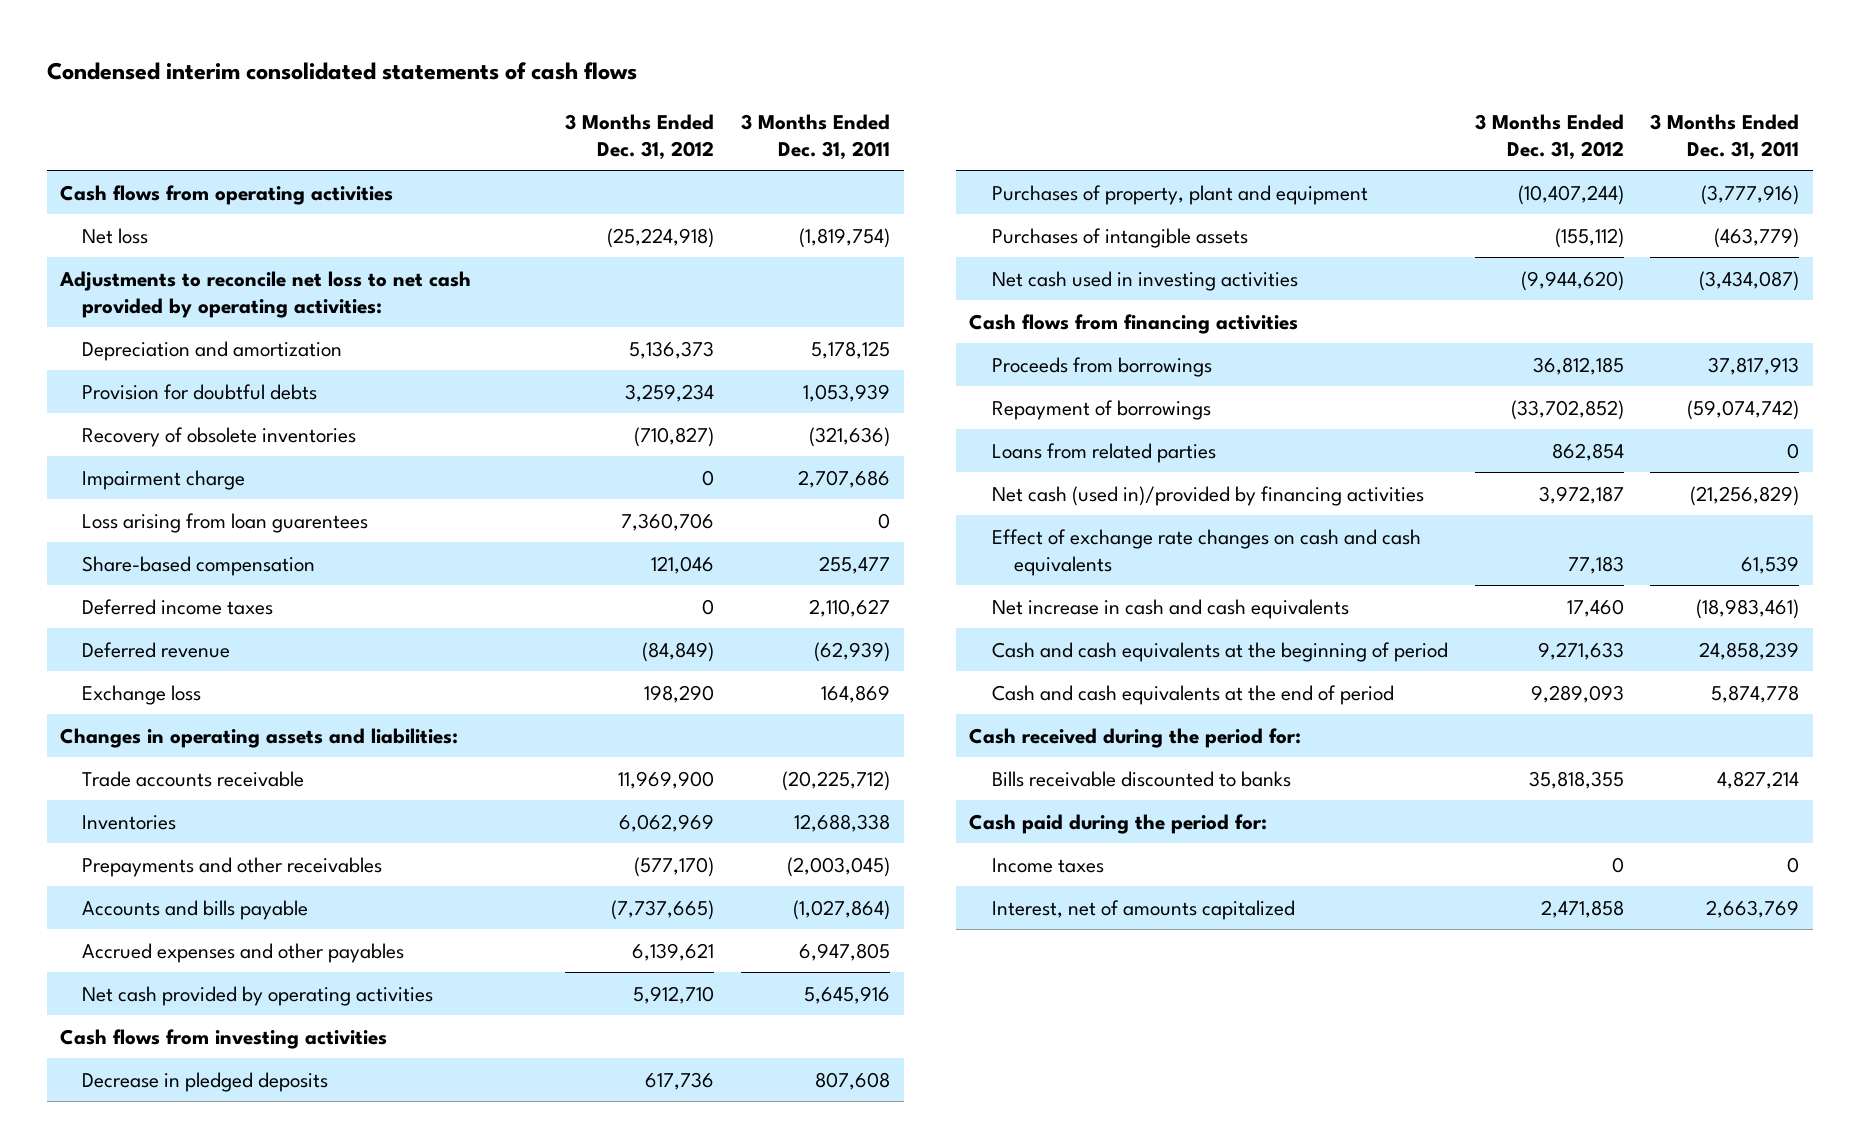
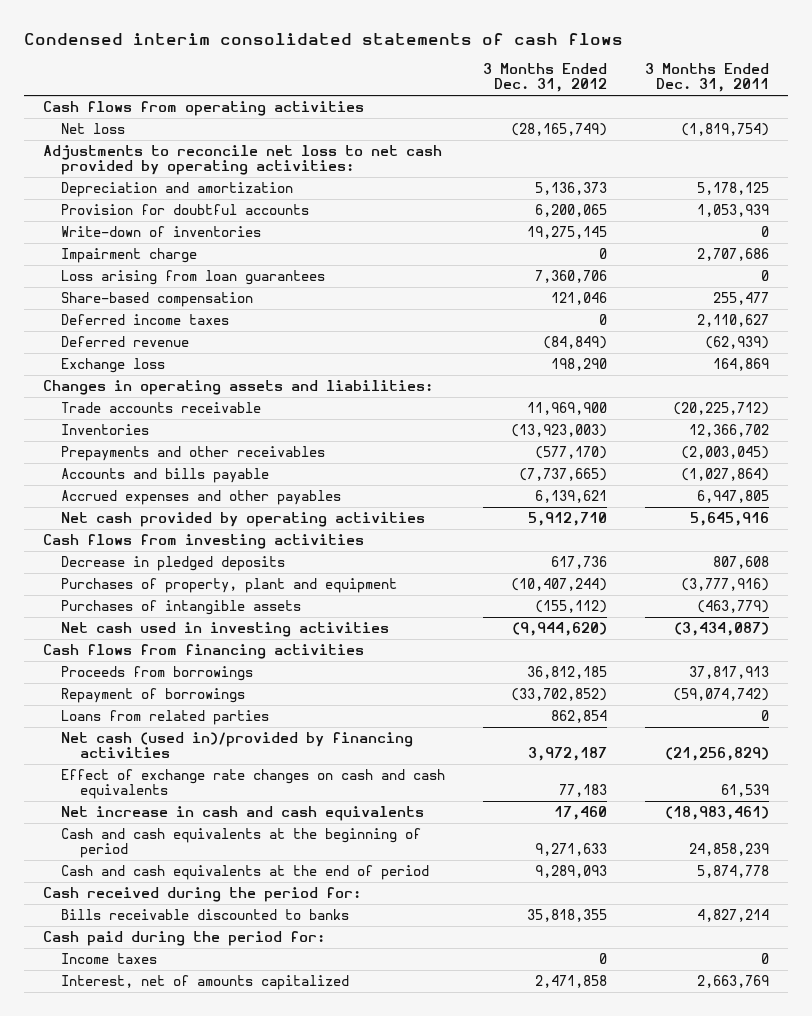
[607,227,715,248] (25,224,918) -> [511,122,608,136] (28,165,749)
[82,426,357,447] Recovery of obsolete inventories -> none
[82,383,318,400] Provision for doubtful debts -> [61,203,310,215] Provision for doubtful accounts
[625,383,715,402] 3,259,234 -> [535,203,608,217] 6,200,065
none -> [61,225,262,237] Write-down of inventories
[82,512,369,533] Loss arising from loan guarentees -> [61,269,326,285] Loss arising from loan guarantees
[619,813,715,832] 6,062,969 -> [511,423,608,437] (13,923,003)
[794,813,891,832] 12,688,338 -> [688,423,769,437] 12,366,702

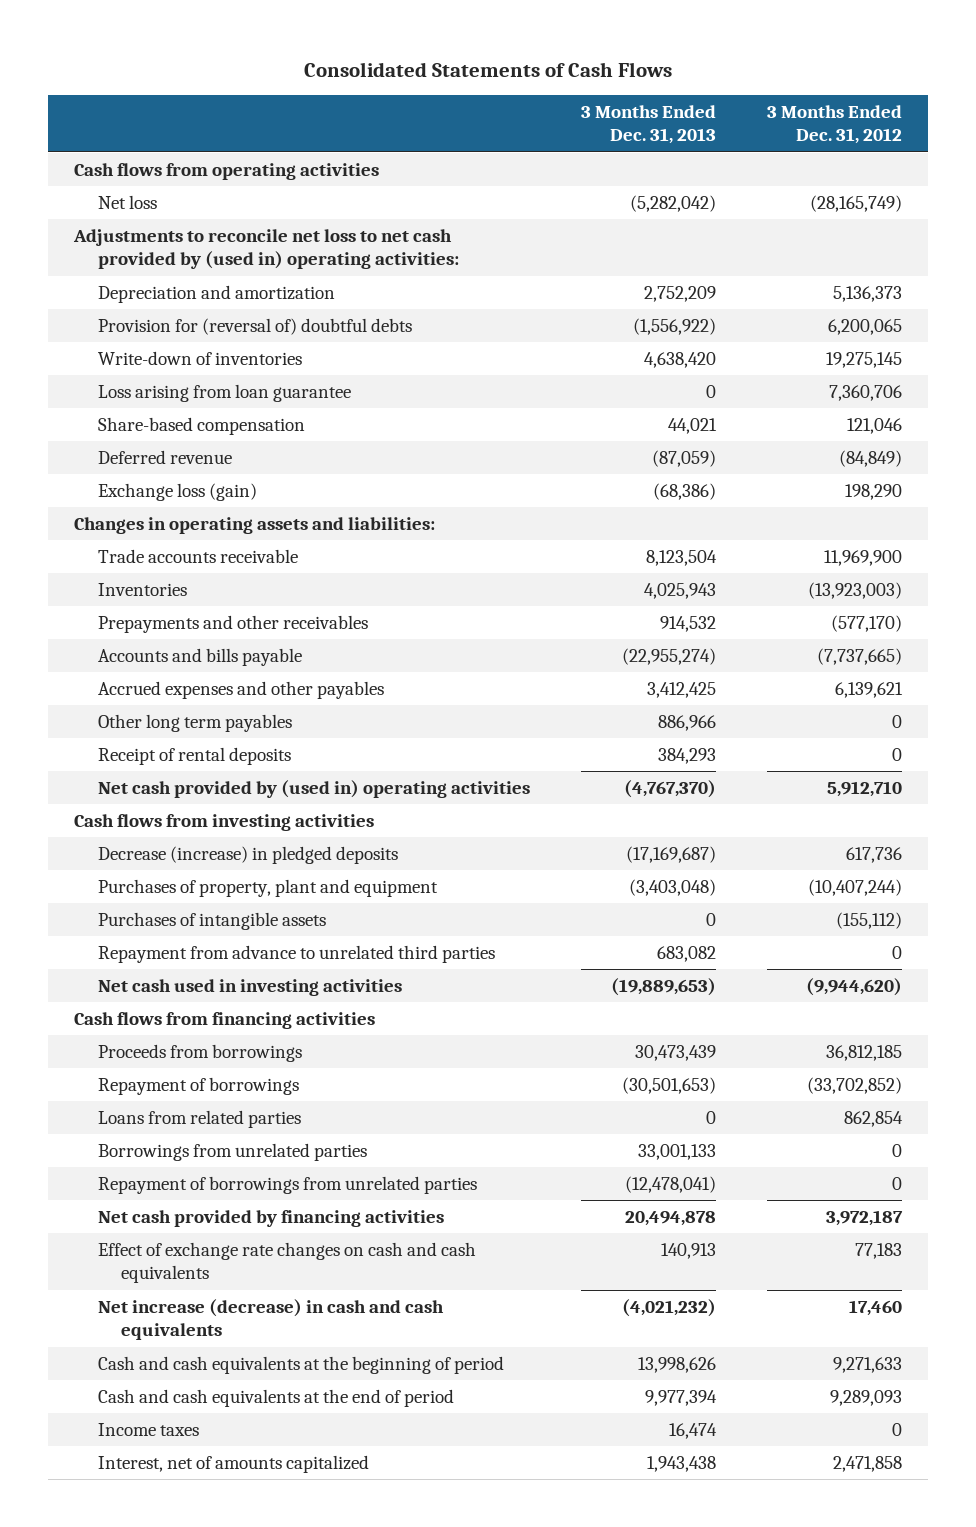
[24,32,624,45] Condensed interim consolidated statements of cash flows -> [304,61,673,77] Consolidated Statements of Cash Flows
[644,62,769,93] 3 Months Ended Dec. 31, 2011 -> none
none -> [580,104,716,145] 3 Months Ended Dec. 31, 2013
[42,144,442,176] Adjustments to reconcile net loss to net cash provided by operating activities: -> [72,228,459,270] Adjustments to reconcile net loss to net cash provided by (used in) operating activities:
[61,203,310,215] Provision for doubtful accounts -> [97,317,412,335] Provision for (reversal of) doubtful debts
[61,247,198,263] Impairment charge -> none
[61,269,326,285] Loss arising from loan guarantees -> [97,383,351,402] Loss arising from loan guarantee
[61,313,230,325] Deferred income taxes -> none
[61,357,166,373] Exchange loss -> [97,482,257,501] Exchange loss (gain)
none -> [97,713,292,732] Other long term payables
none -> [97,746,291,765] Receipt of rental deposits
[61,511,426,527] Net cash provided by operating activities -> [97,779,530,798] Net cash provided by (used in) operating activities
[61,555,286,571] Decrease in pledged deposits -> [97,845,398,864] Decrease (increase) in pledged deposits
none -> [97,944,495,963] Repayment from advance to unrelated third parties
none -> [97,1142,367,1161] Borrowings from unrelated parties
none -> [97,1175,477,1194] Repayment of borrowings from unrelated parties
[61,731,414,759] Net cash (used in)/provided by financing activities -> [97,1209,444,1227] Net cash provided by financing activities
[61,805,425,821] Net increase in cash and cash equivalents -> [97,1298,444,1341] Net increase (decrease) in cash and cash equivalents
[42,886,361,902] Cash received during the period for: -> none
[61,908,350,920] Bills receivable discounted to banks -> none
[42,930,325,946] Cash paid during the period for: -> none

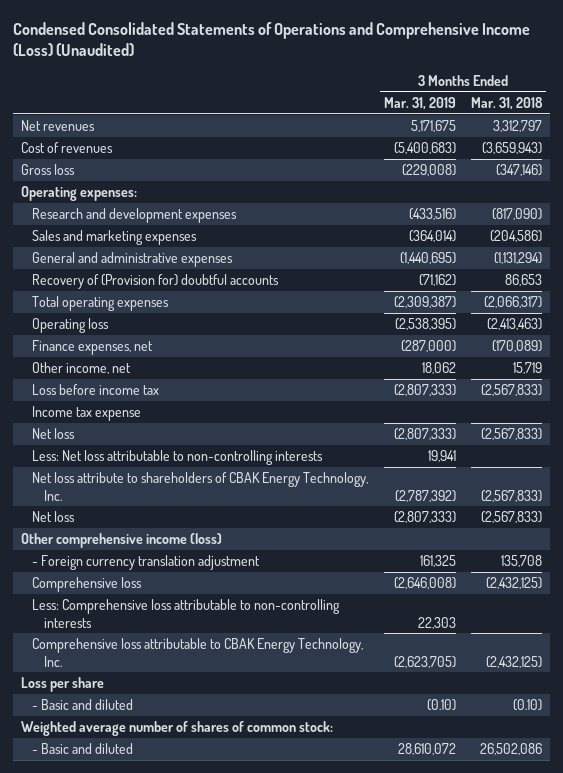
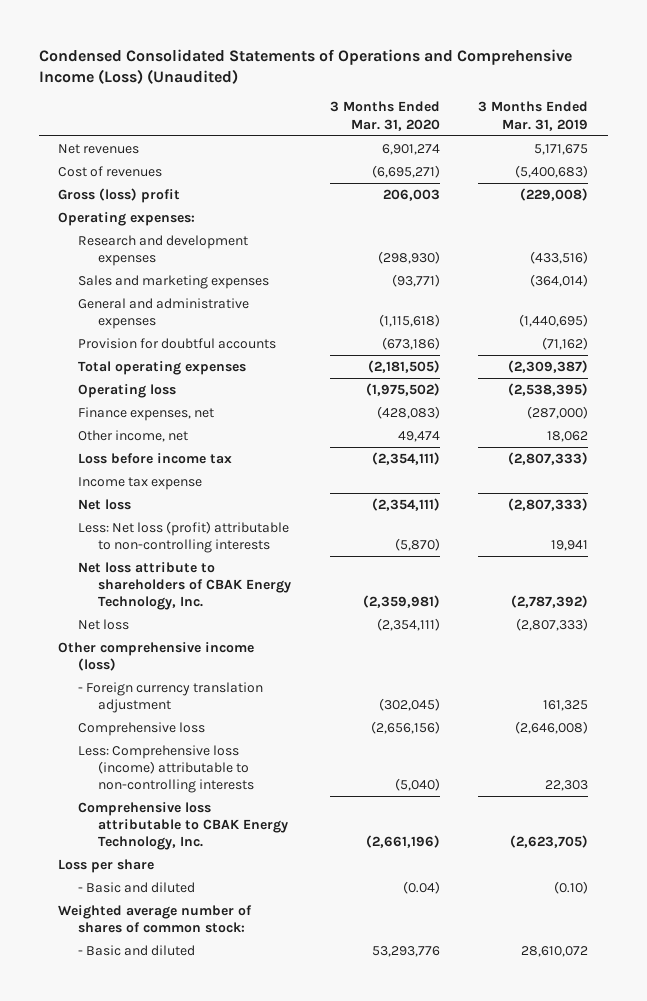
[470,96,543,110] Mar. 31, 2018 -> none
none -> [329,101,440,131] 3 Months Ended Mar. 31, 2020
[20,163,75,175] Gross loss -> [58,187,181,203] Gross (loss) profit
[32,273,280,289] Recovery of (Provision for) doubtful accounts -> [78,337,277,349] Provision for doubtful accounts
[32,449,324,465] Less: Net loss attributable to non-controlling interests -> [78,520,290,553] Less: Net loss (profit) attributable to non-controlling interests
[32,598,341,628] Less: Comprehensive loss attributable to non-controlling interests -> [78,744,254,793] Less: Comprehensive loss (income) attributable to non-controlling interests

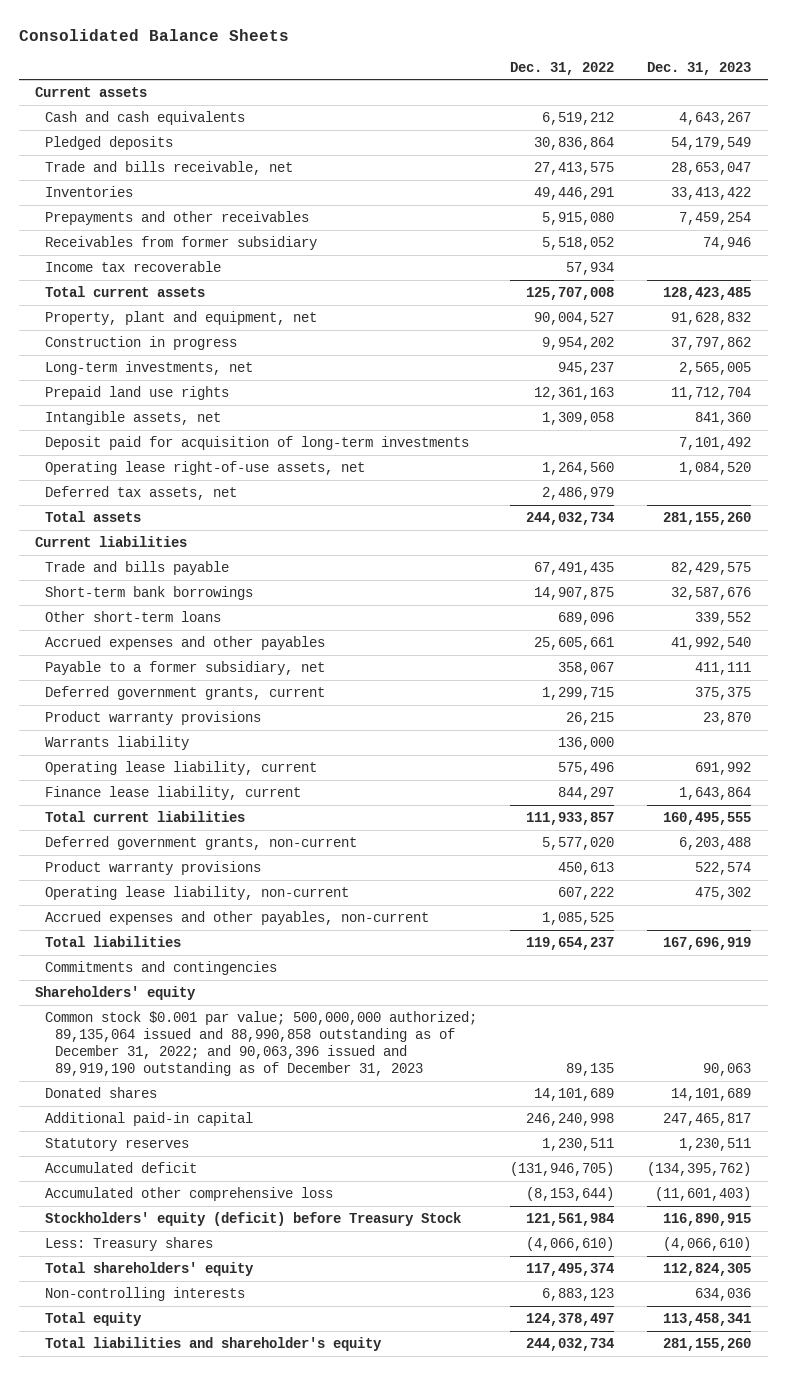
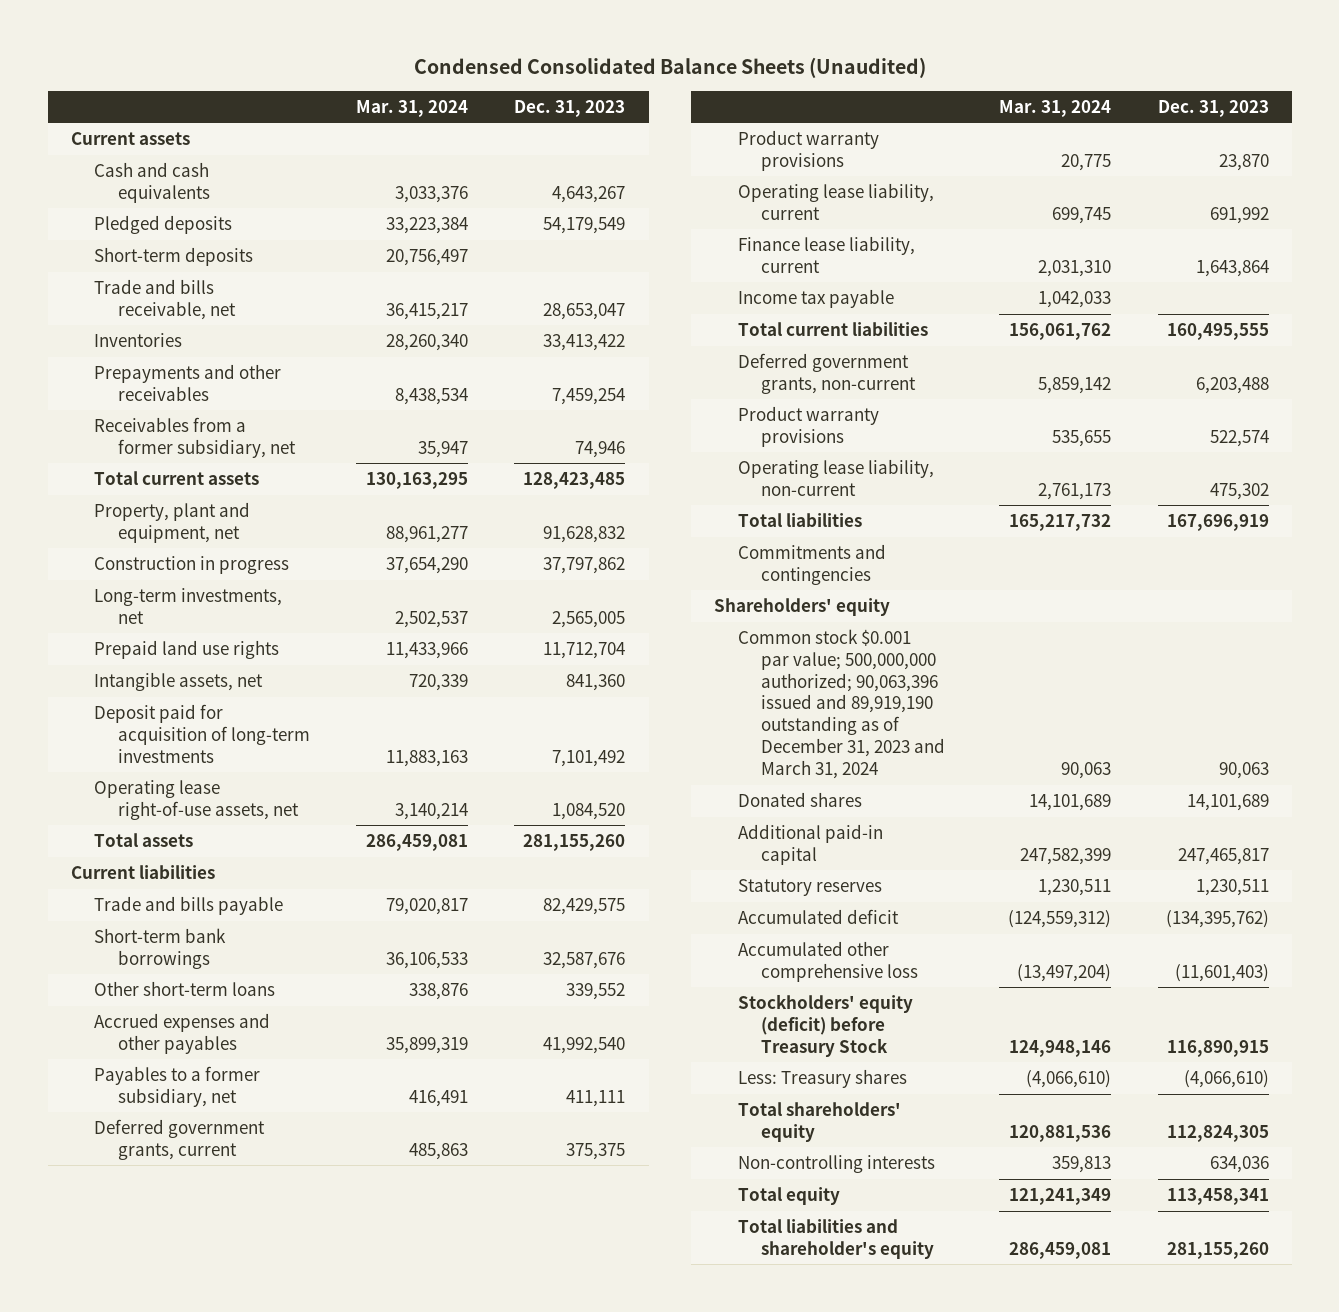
[18,28,289,41] Consolidated Balance Sheets -> [413,56,926,78] Condensed Consolidated Balance Sheets (Unaudited)
[510,61,615,75] Dec. 31, 2022 -> none
none -> [356,99,469,117] Mar. 31, 2024
none -> [94,246,254,266] Short-term deposits
[45,260,222,272] Income tax recoverable -> none
[45,235,318,250] Receivables from former subsidiary -> [94,416,297,458] Receivables from a former subsidiary, net
[45,485,238,500] Deferred tax assets, net -> none
[45,660,326,675] Payable to a former subsidiary, net -> [94,1065,261,1107] Payables to a former subsidiary, net
[45,735,190,750] Warrants liability -> none
none -> [737,288,894,308] Income tax payable
[45,910,430,925] Accrued expenses and other payables, non-current -> none
[45,1010,478,1077] Common stock $0.001 par value; 500,000,000 authorized; 89,135,064 issued and 88,990,858 outstanding as of December 31, 2022; and 90,063,396 issued and 89,919,190 outstanding as of December 31, 2023 -> [737,628,946,780] Common stock $0.001 par value; 500,000,000 authorized; 90,063,396 issued and 89,919,190 outstanding as of December 31, 2023 and March 31, 2024

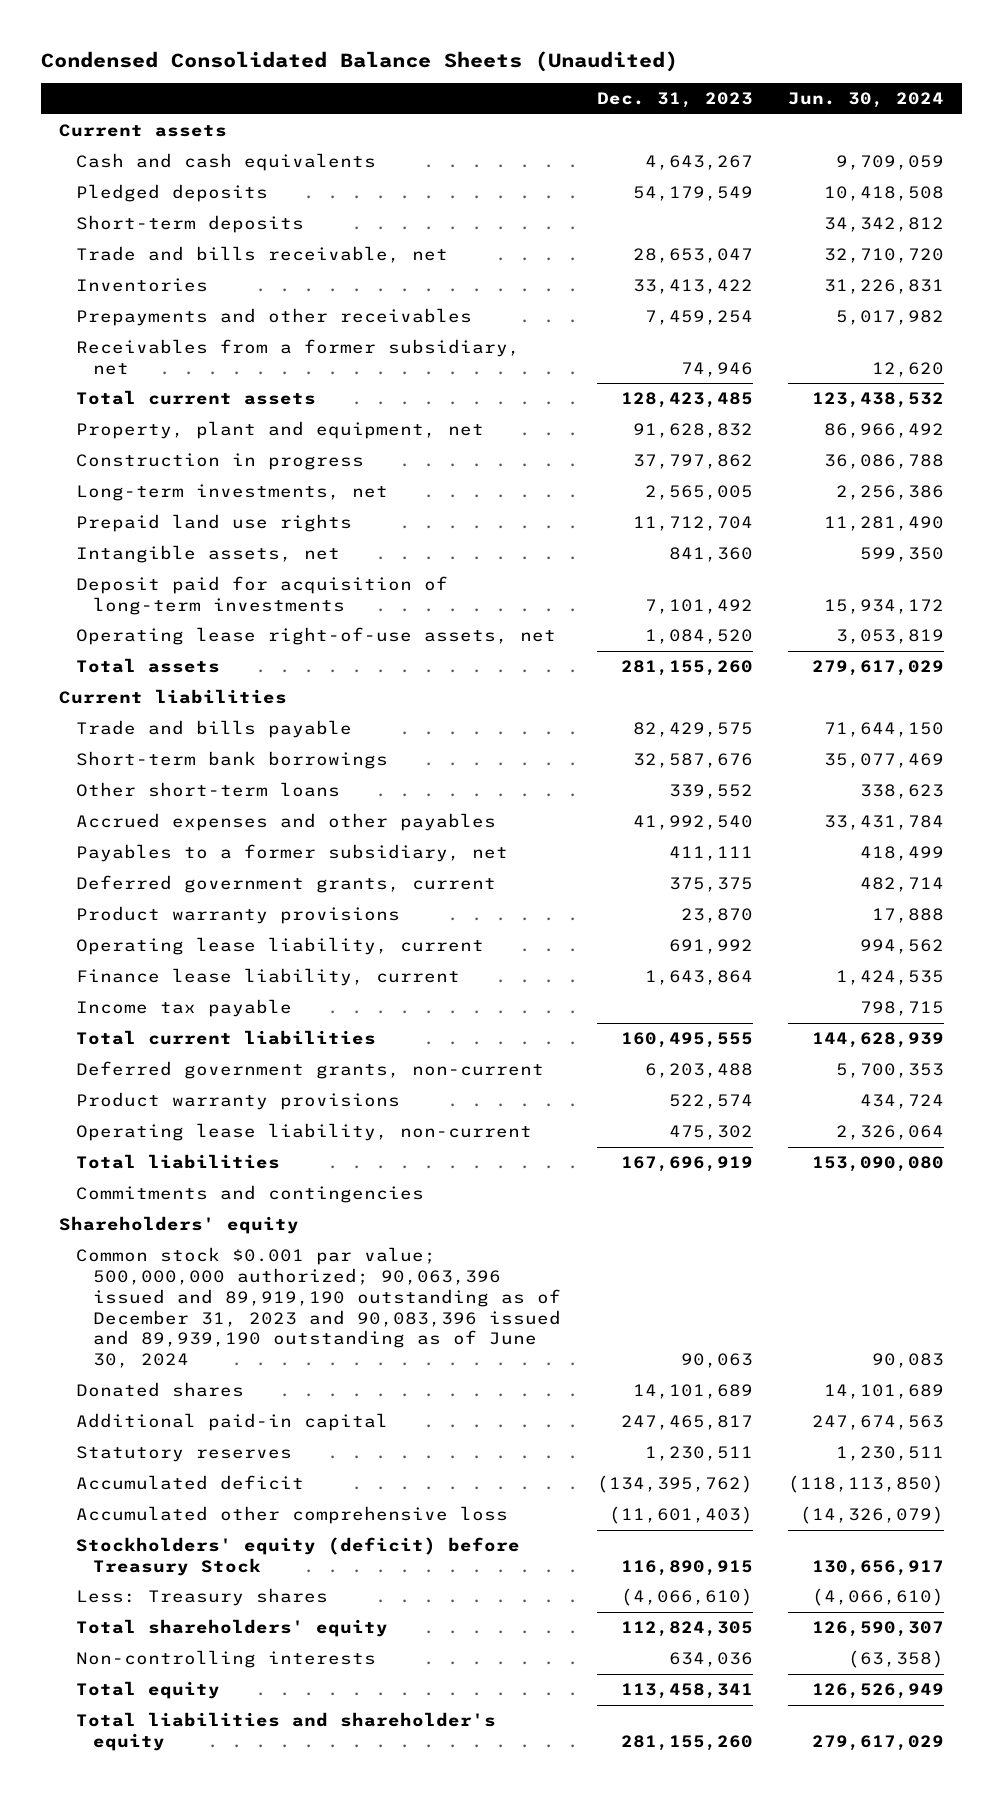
[356,99,469,117] Mar. 31, 2024 -> none
none -> [788,92,945,109] Jun. 30, 2024
[737,628,946,780] Common stock $0.001 par value; 500,000,000 authorized; 90,063,396 issued and 89,919,190 outstanding as of December 31, 2023 and March 31, 2024 -> [76,1247,562,1369] Common stock $0.001 par value; 500,000,000 authorized; 90,063,396 issued and 89,919,190 outstanding as of December 31, 2023 and 90,083,396 issued and 89,939,190 outstanding as of June 30, 2024

